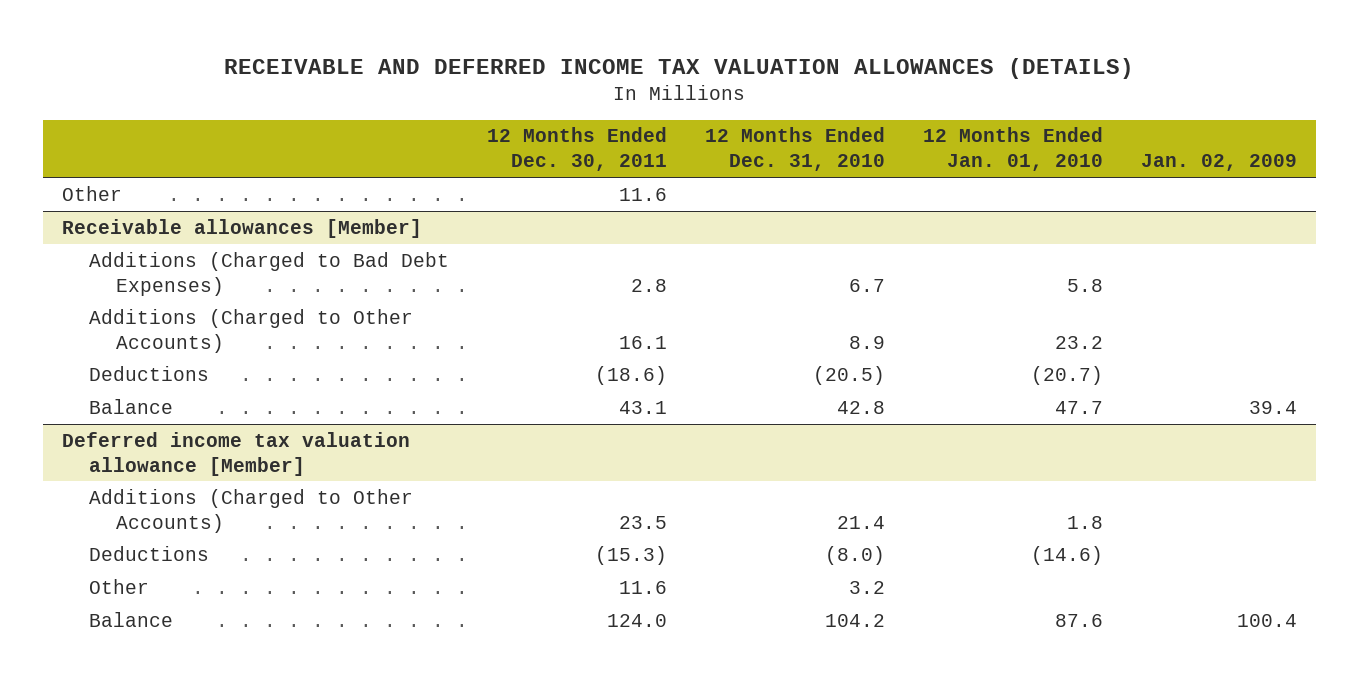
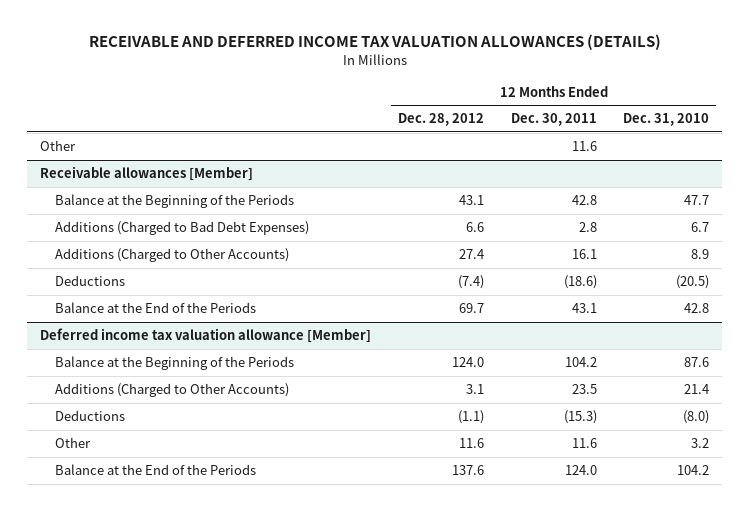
[922,127,1103,172] 12 Months Ended Jan. 01, 2010 -> none
[1140,154,1297,172] Jan. 02, 2009 -> none
none -> [397,113,484,127] Dec. 28, 2012
none -> [54,194,294,209] Balance at the Beginning of the Periods
[89,398,174,414] Balance -> [54,302,256,314] Balance at the End of the Periods
none -> [54,356,294,371] Balance at the Beginning of the Periods
[89,611,174,627] Balance -> [54,464,256,476] Balance at the End of the Periods

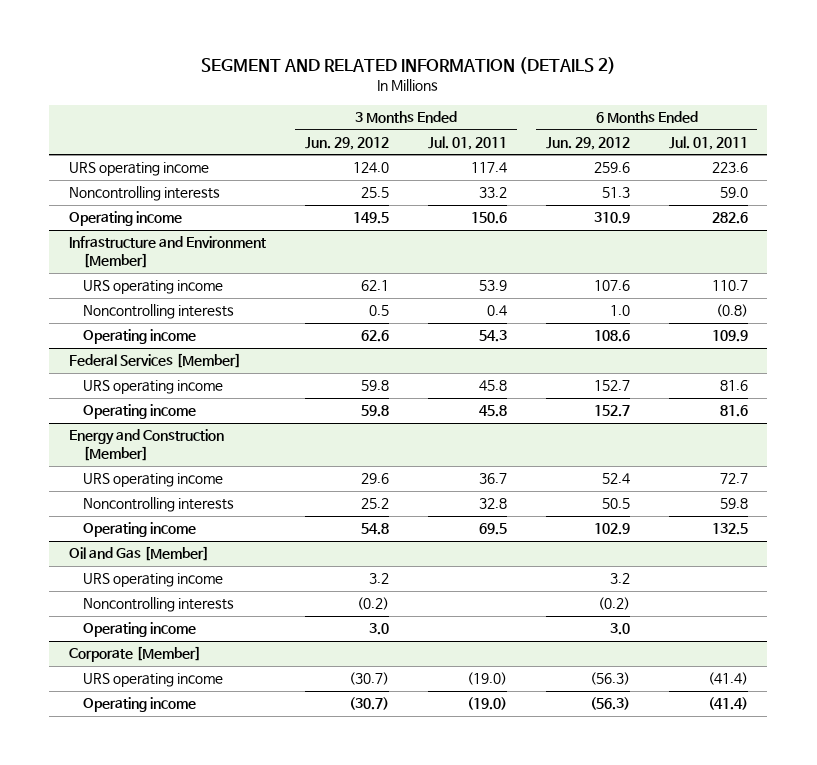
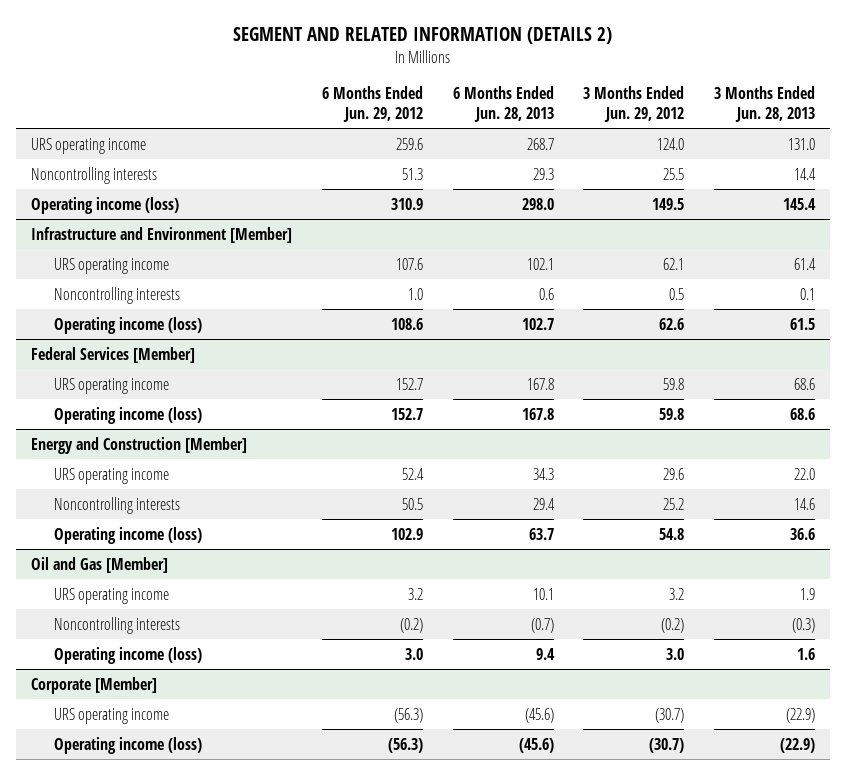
[427,135,507,150] Jul. 01, 2011 -> none
[668,135,748,150] Jul. 01, 2011 -> none
none -> [452,86,554,122] 6 Months Ended Jun. 28, 2013
none -> [714,86,816,122] 3 Months Ended Jun. 28, 2013
[68,211,182,227] Operating income -> [31,196,180,214] Operating income (loss)
[82,329,196,345] Operating income -> [53,316,202,334] Operating income (loss)
[82,404,196,420] Operating income -> [53,406,202,424] Operating income (loss)
[82,522,196,538] Operating income -> [53,526,202,544] Operating income (loss)
[82,622,196,638] Operating income -> [53,646,202,664] Operating income (loss)
[82,697,196,713] Operating income -> [53,736,202,754] Operating income (loss)

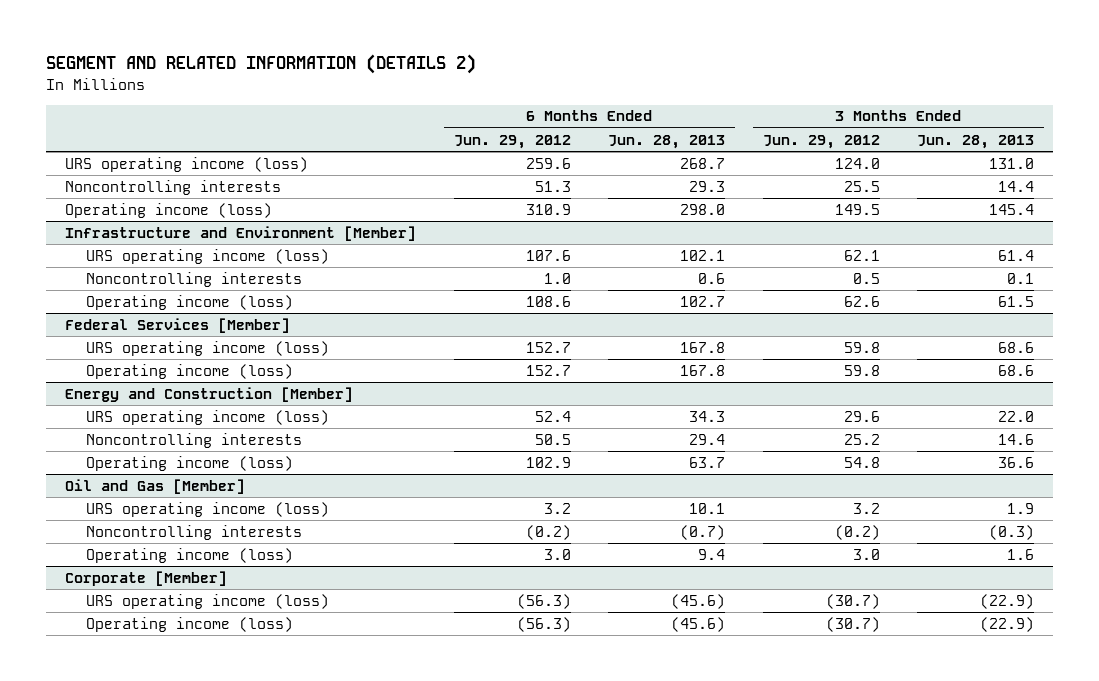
[31,137,147,154] URS operating income -> [64,156,308,172] URS operating income (loss)
[53,257,169,274] URS operating income -> [85,248,329,264] URS operating income (loss)
[53,377,169,394] URS operating income -> [85,340,329,356] URS operating income (loss)
[53,467,169,484] URS operating income -> [85,409,329,425] URS operating income (loss)
[53,587,169,604] URS operating income -> [85,501,329,517] URS operating income (loss)
[53,707,169,724] URS operating income -> [85,593,329,609] URS operating income (loss)

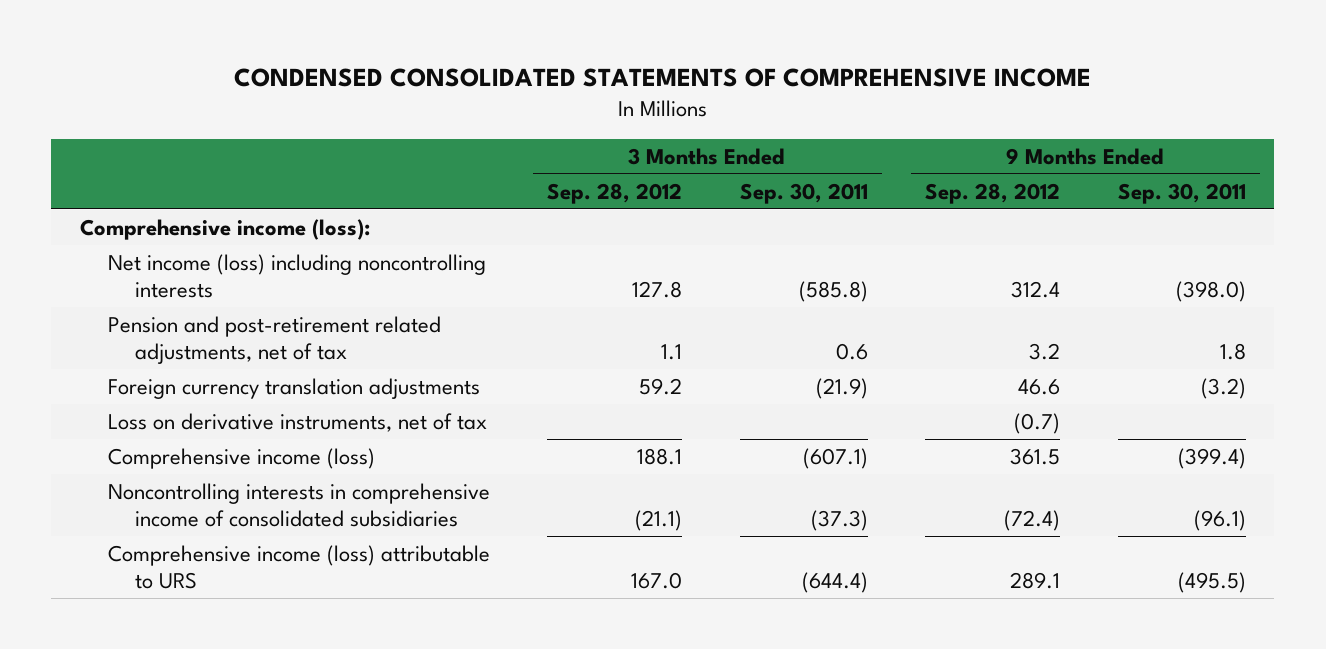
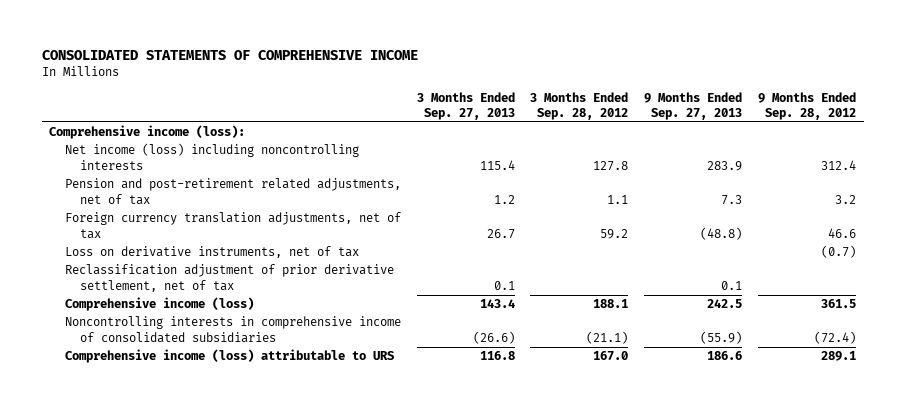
[233,68,1091,88] CONDENSED CONSOLIDATED STATEMENTS OF COMPREHENSIVE INCOME -> [41,50,418,61] CONSOLIDATED STATEMENTS OF COMPREHENSIVE INCOME
[739,182,868,204] Sep. 30, 2011 -> none
[1117,182,1246,204] Sep. 30, 2011 -> none
none -> [416,91,515,120] 3 Months Ended Sep. 27, 2013
none -> [644,91,743,120] 9 Months Ended Sep. 27, 2013
[107,377,480,399] Foreign currency translation adjustments -> [64,212,401,239] Foreign currency translation adjustments, net of tax
none -> [64,264,394,292] Reclassification adjustment of prior derivative settlement, net of tax

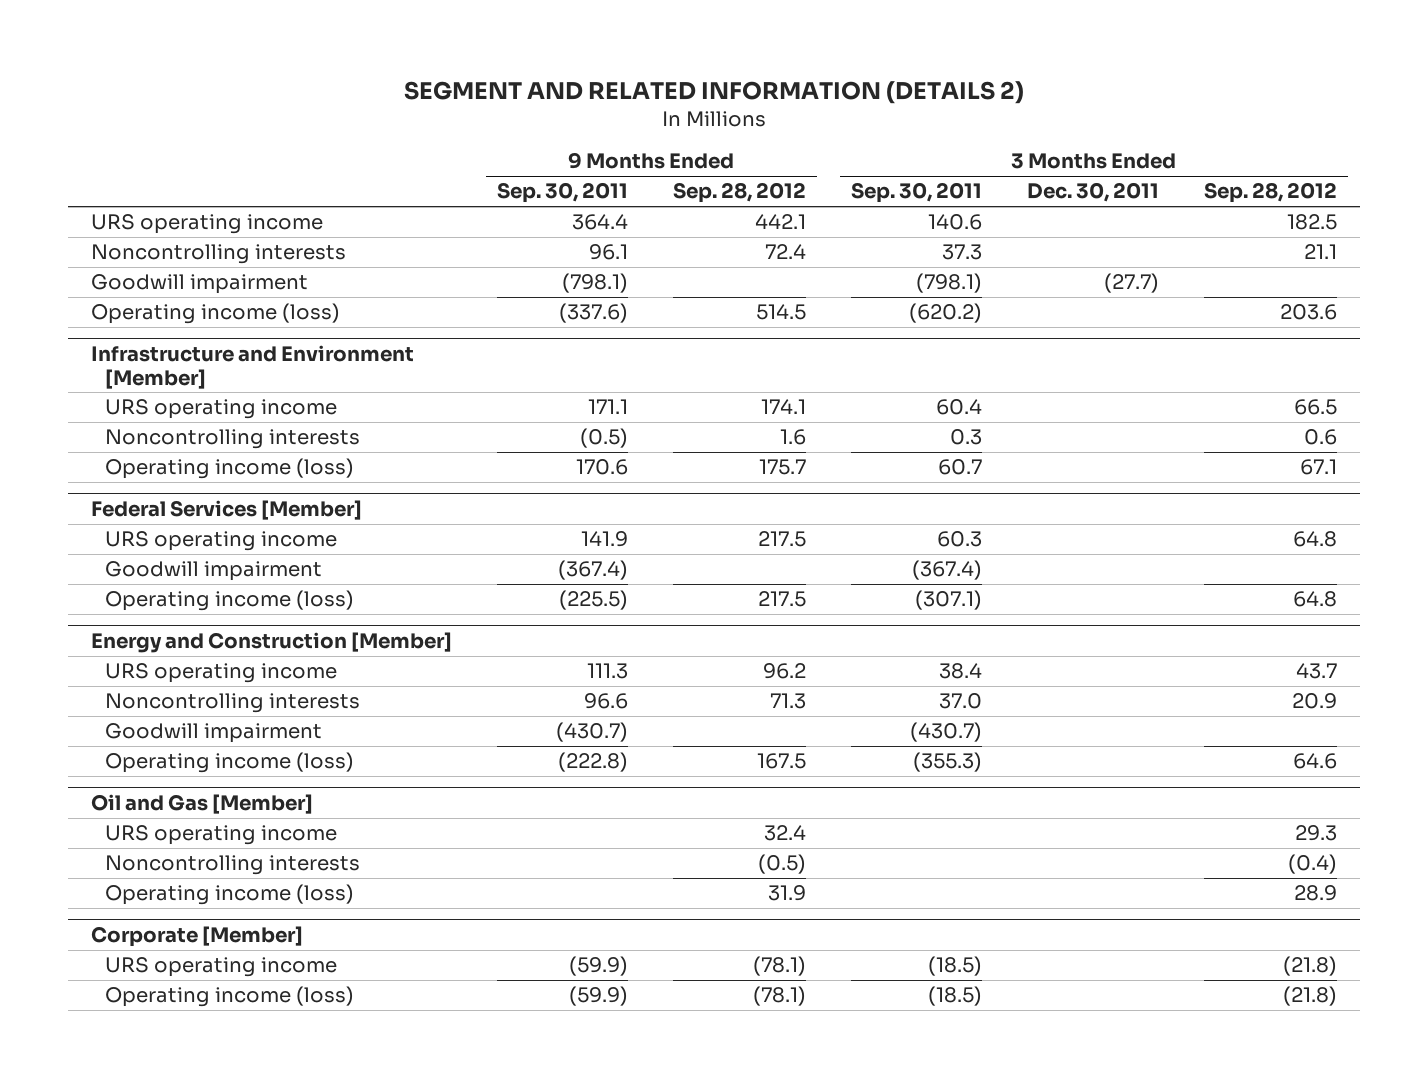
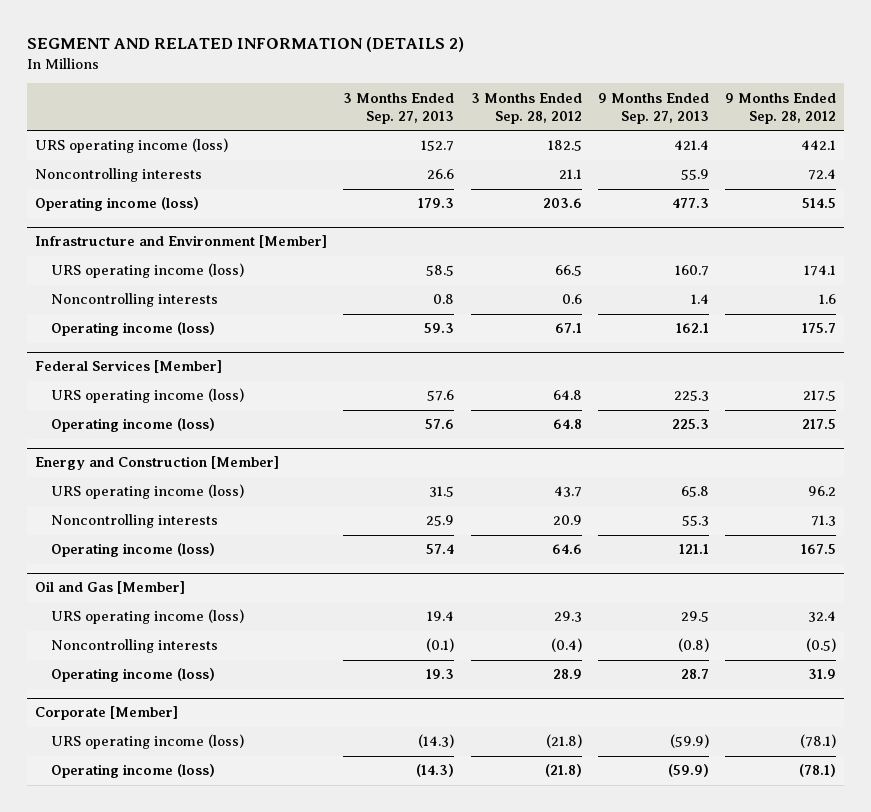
[496,182,628,204] Sep. 30, 2011 -> none
[851,182,983,204] Sep. 30, 2011 -> none
[1027,182,1160,203] Dec. 30, 2011 -> none
none -> [343,92,455,124] 3 Months Ended Sep. 27, 2013
none -> [597,92,709,124] 9 Months Ended Sep. 27, 2013
[90,214,323,235] URS operating income -> [35,138,229,154] URS operating income (loss)
[90,274,308,295] Goodwill impairment -> none
[105,399,338,420] URS operating income -> [50,263,244,279] URS operating income (loss)
[105,561,323,582] Goodwill impairment -> none
[105,531,338,552] URS operating income -> [50,388,244,404] URS operating income (loss)
[105,663,338,684] URS operating income -> [50,484,244,500] URS operating income (loss)
[105,723,323,744] Goodwill impairment -> none
[105,825,338,846] URS operating income -> [50,609,244,625] URS operating income (loss)
[105,957,338,978] URS operating income -> [50,734,244,750] URS operating income (loss)

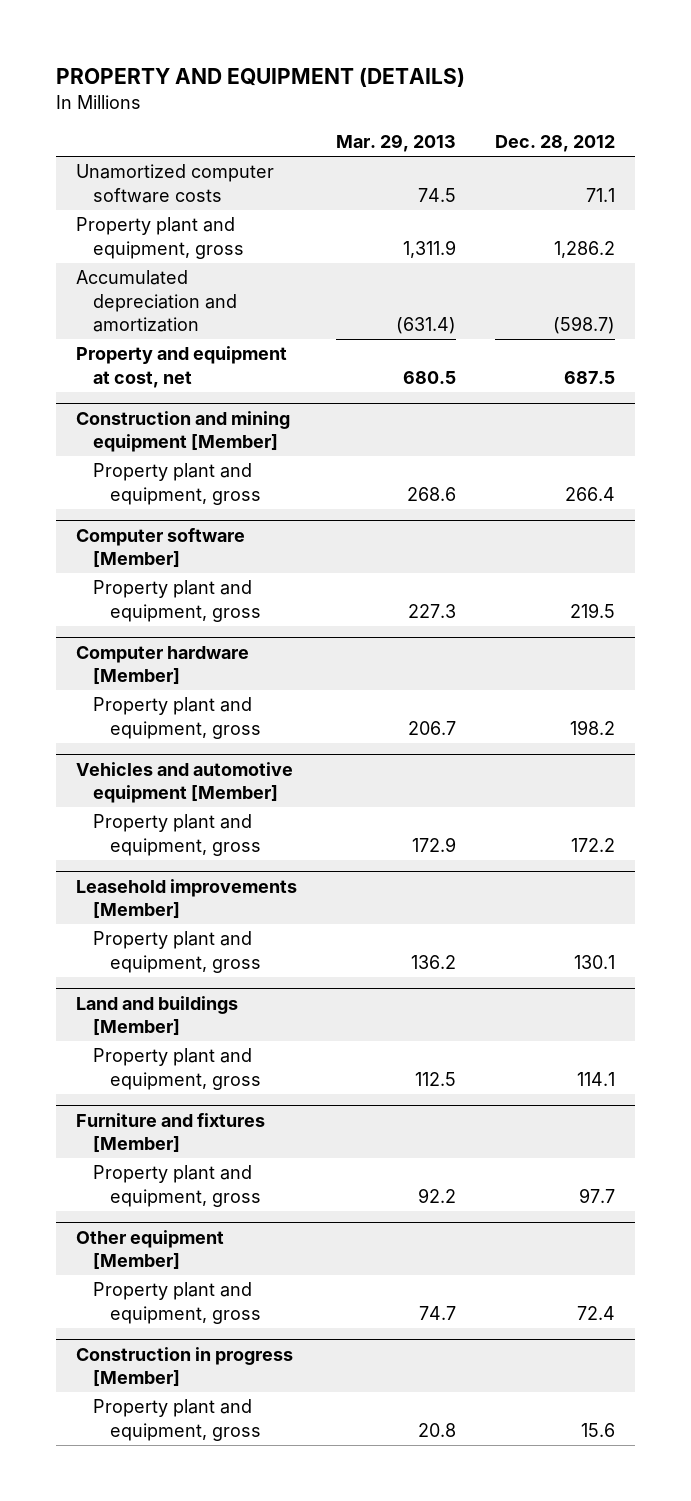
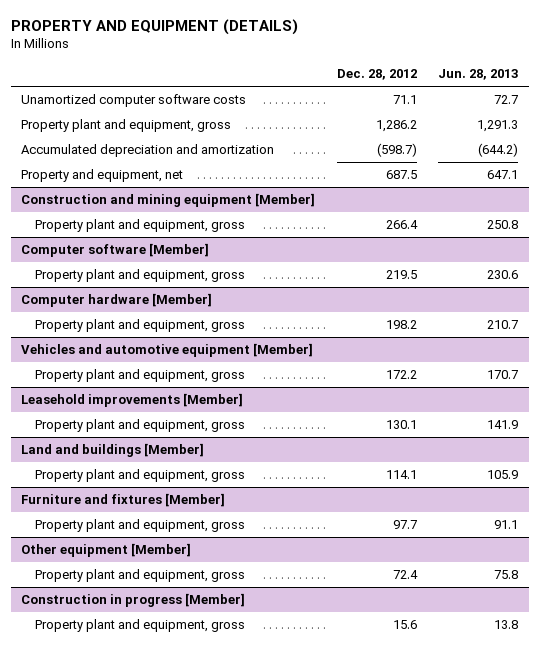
[335,134,456,153] Mar. 29, 2013 -> none
none -> [438,69,519,81] Jun. 28, 2013
[75,346,287,388] Property and equipment at cost, net -> [21,169,184,183] Property and equipment, net

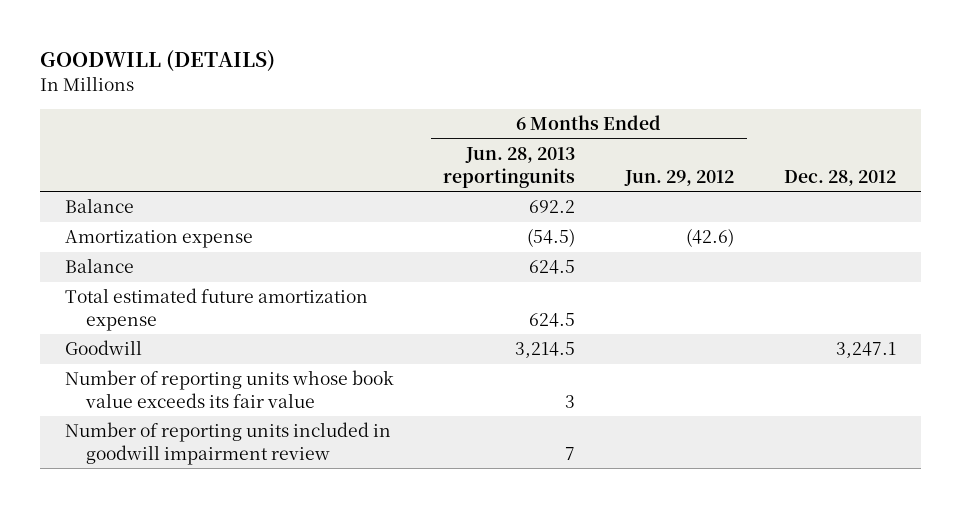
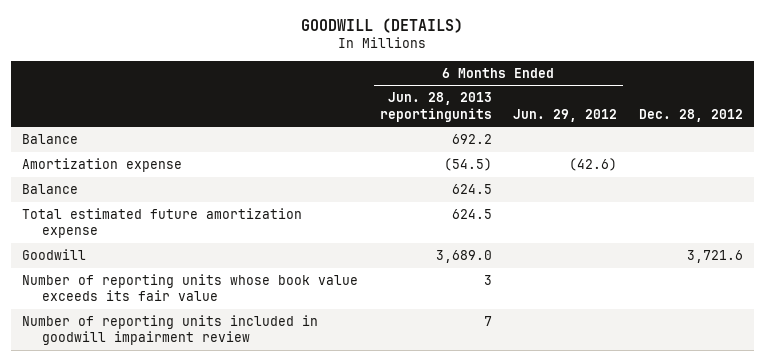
[515,342,576,359] 3,214.5 -> [435,249,492,263] 3,689.0
[835,342,896,359] 3,247.1 -> [686,249,743,263] 3,721.6

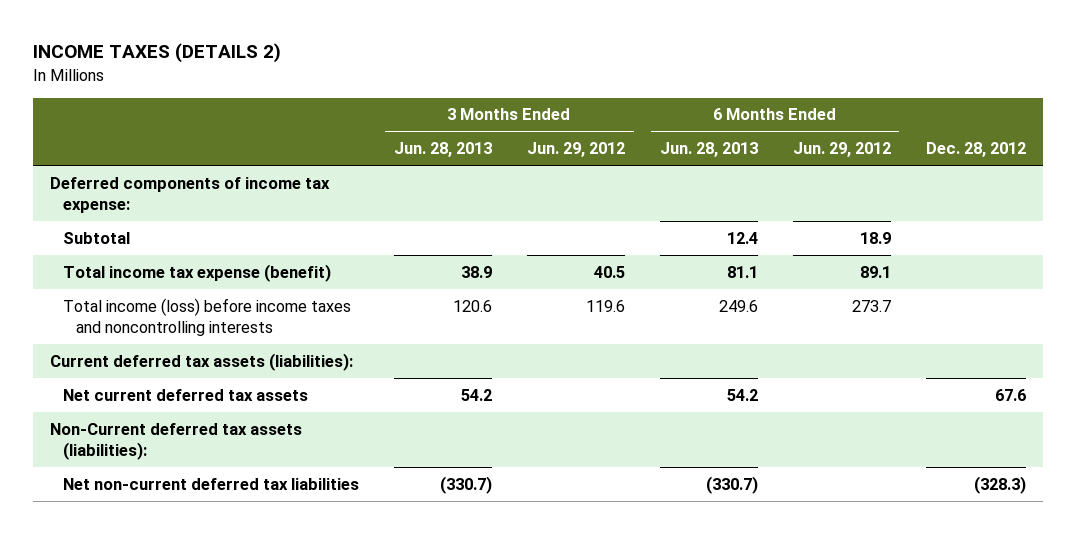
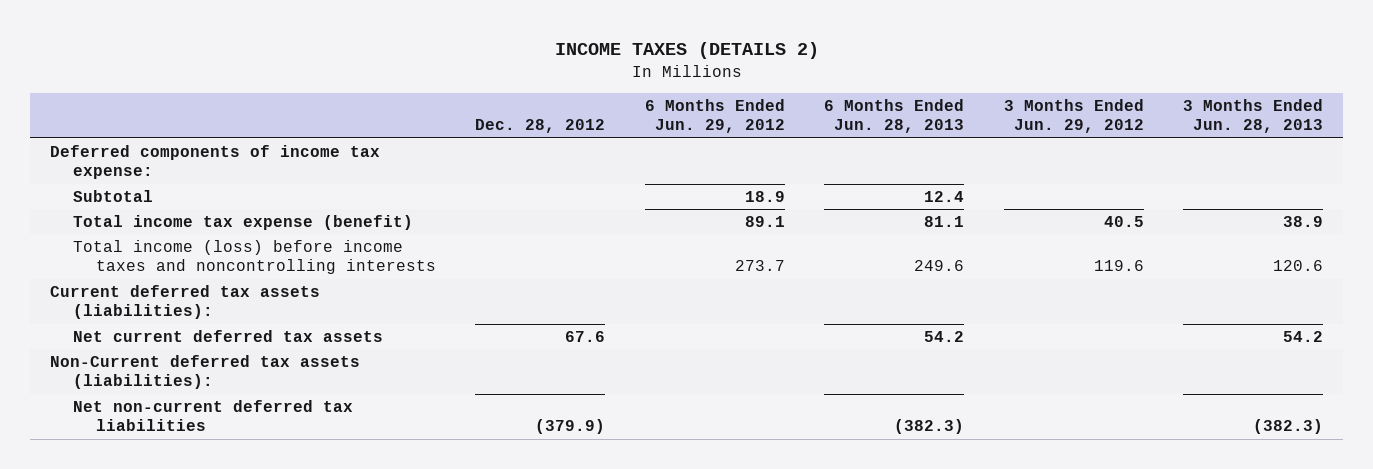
[440,475,493,494] (330.7) -> [1253,419,1324,435] (382.3)
[705,475,758,494] (330.7) -> [894,419,965,435] (382.3)
[973,475,1026,494] (328.3) -> [535,419,606,435] (379.9)

